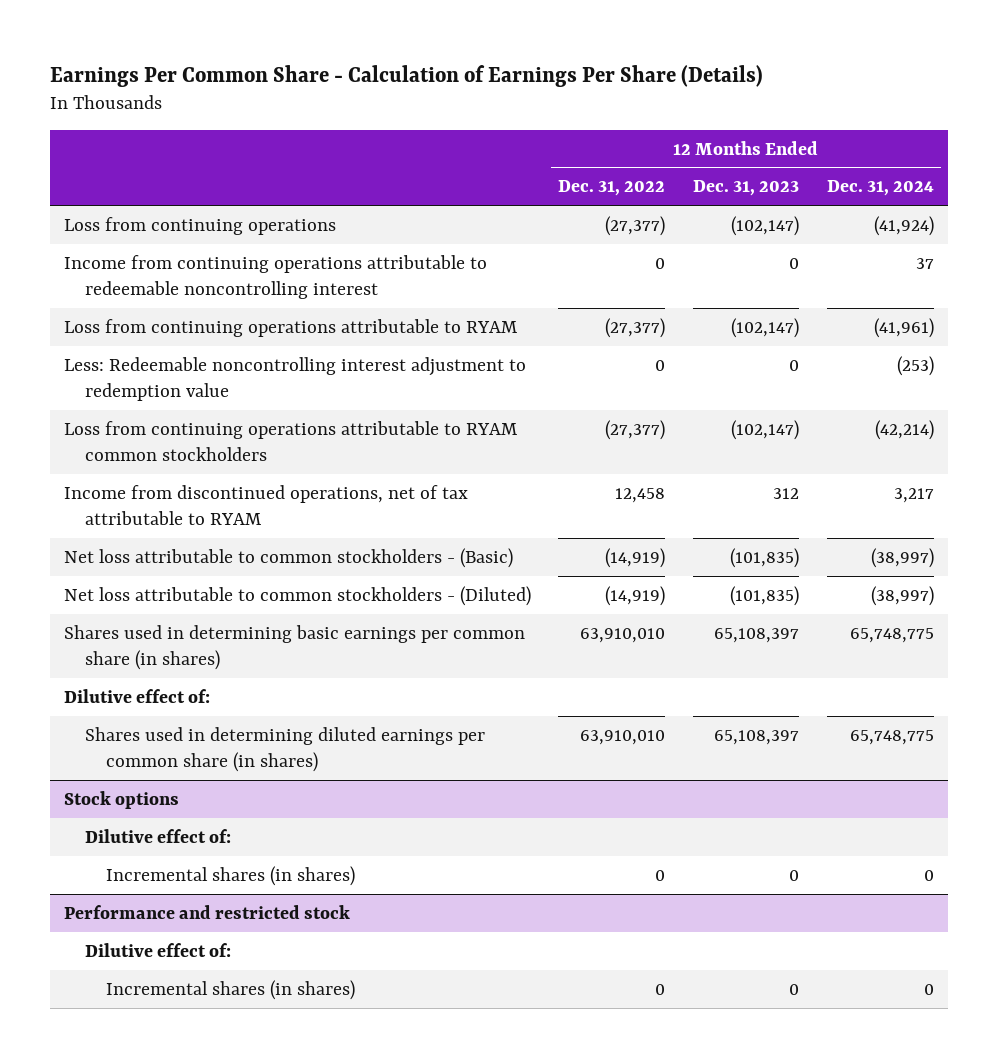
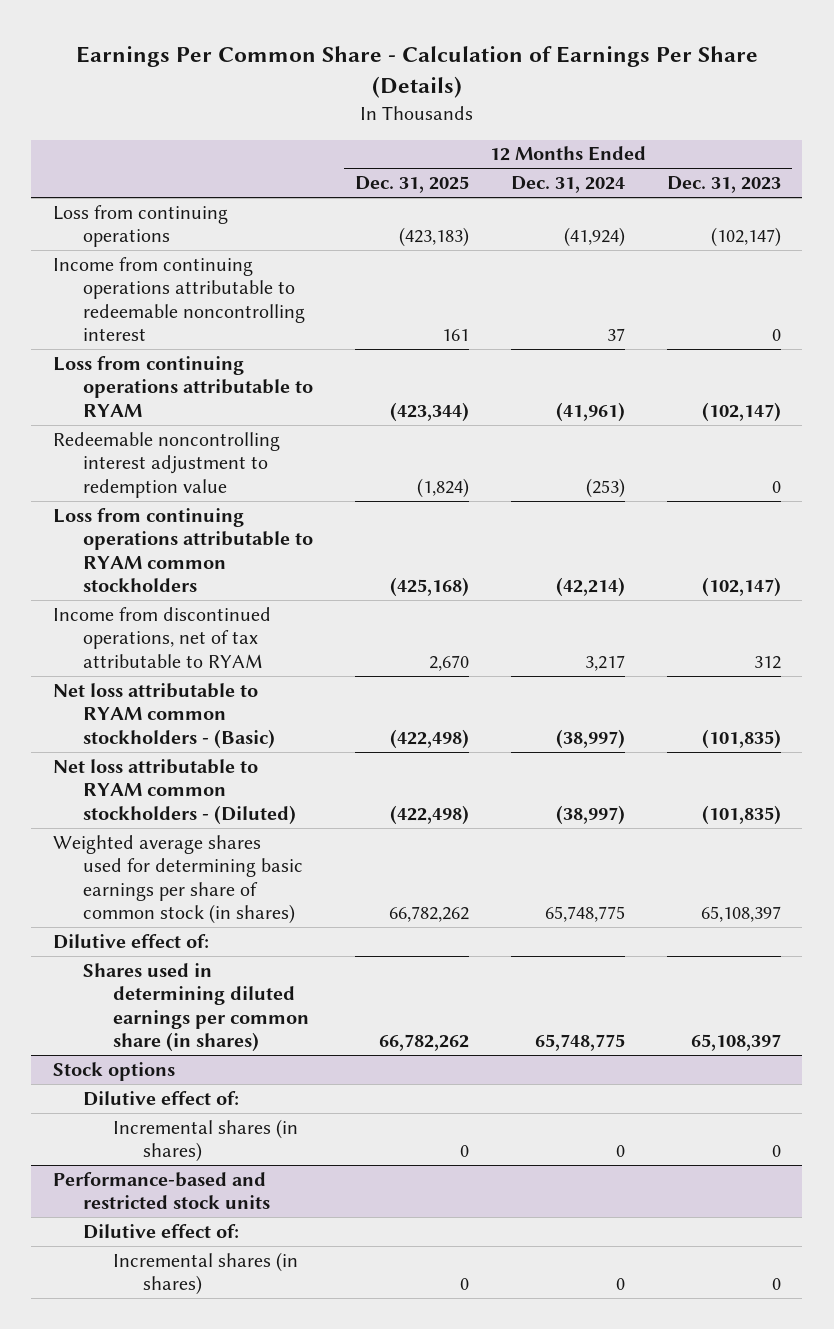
[558,180,666,197] Dec. 31, 2022 -> none
none -> [354,176,469,194] Dec. 31, 2025
[63,356,526,402] Less: Redeemable noncontrolling interest adjustment to redemption value -> [52,431,280,498] Redeemable noncontrolling interest adjustment to redemption value
[63,547,513,568] Net loss attributable to common stockholders - (Basic) -> [52,682,275,749] Net loss attributable to RYAM common stockholders - (Basic)
[63,585,531,606] Net loss attributable to common stockholders - (Diluted) -> [52,758,296,825] Net loss attributable to RYAM common stockholders - (Diluted)
[63,624,525,671] Shares used in determining basic earnings per common share (in shares) -> [52,834,303,925] Weighted average shares used for determining basic earnings per share of common stock (in shares)
[63,904,350,919] Performance and restricted stock -> [52,1171,270,1210] Performance-based and restricted stock units

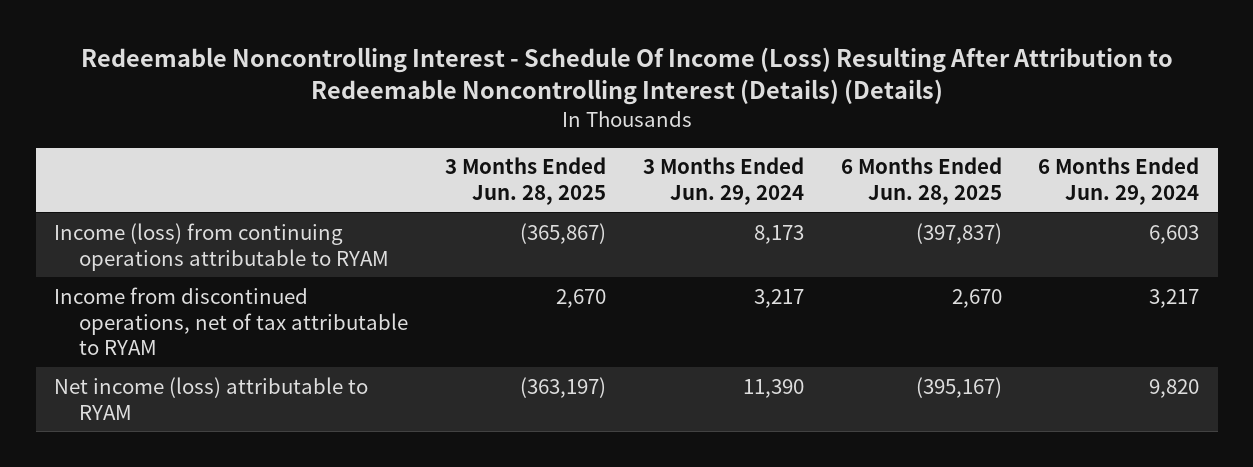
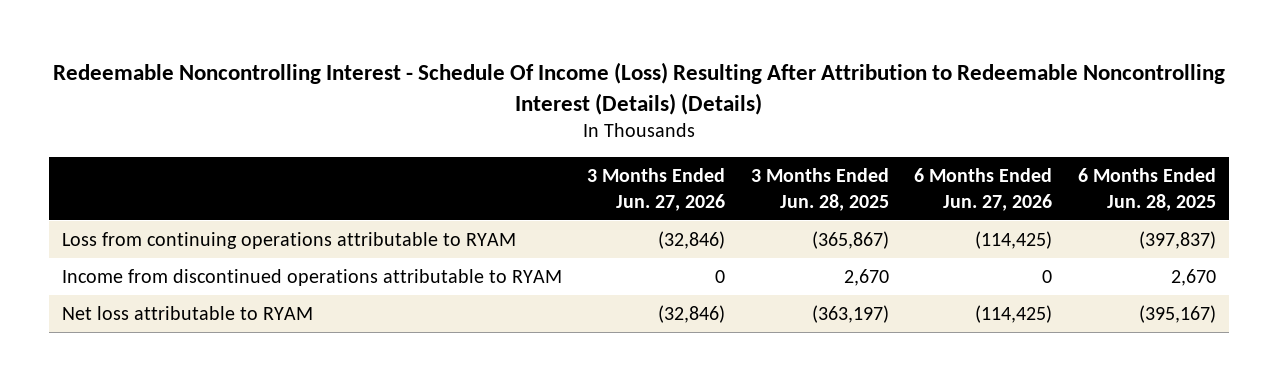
[642,157,804,206] 3 Months Ended Jun. 29, 2024 -> none
[1038,157,1200,206] 6 Months Ended Jun. 29, 2024 -> none
none -> [587,168,726,211] 3 Months Ended Jun. 27, 2026
none -> [914,168,1053,211] 6 Months Ended Jun. 27, 2026
[53,222,390,271] Income (loss) from continuing operations attributable to RYAM -> [61,231,516,249] Loss from continuing operations attributable to RYAM
[53,286,409,356] Income from discontinued operations, net of tax attributable to RYAM -> [61,268,562,286] Income from discontinued operations attributable to RYAM
[53,376,368,420] Net income (loss) attributable to RYAM -> [61,305,313,320] Net loss attributable to RYAM

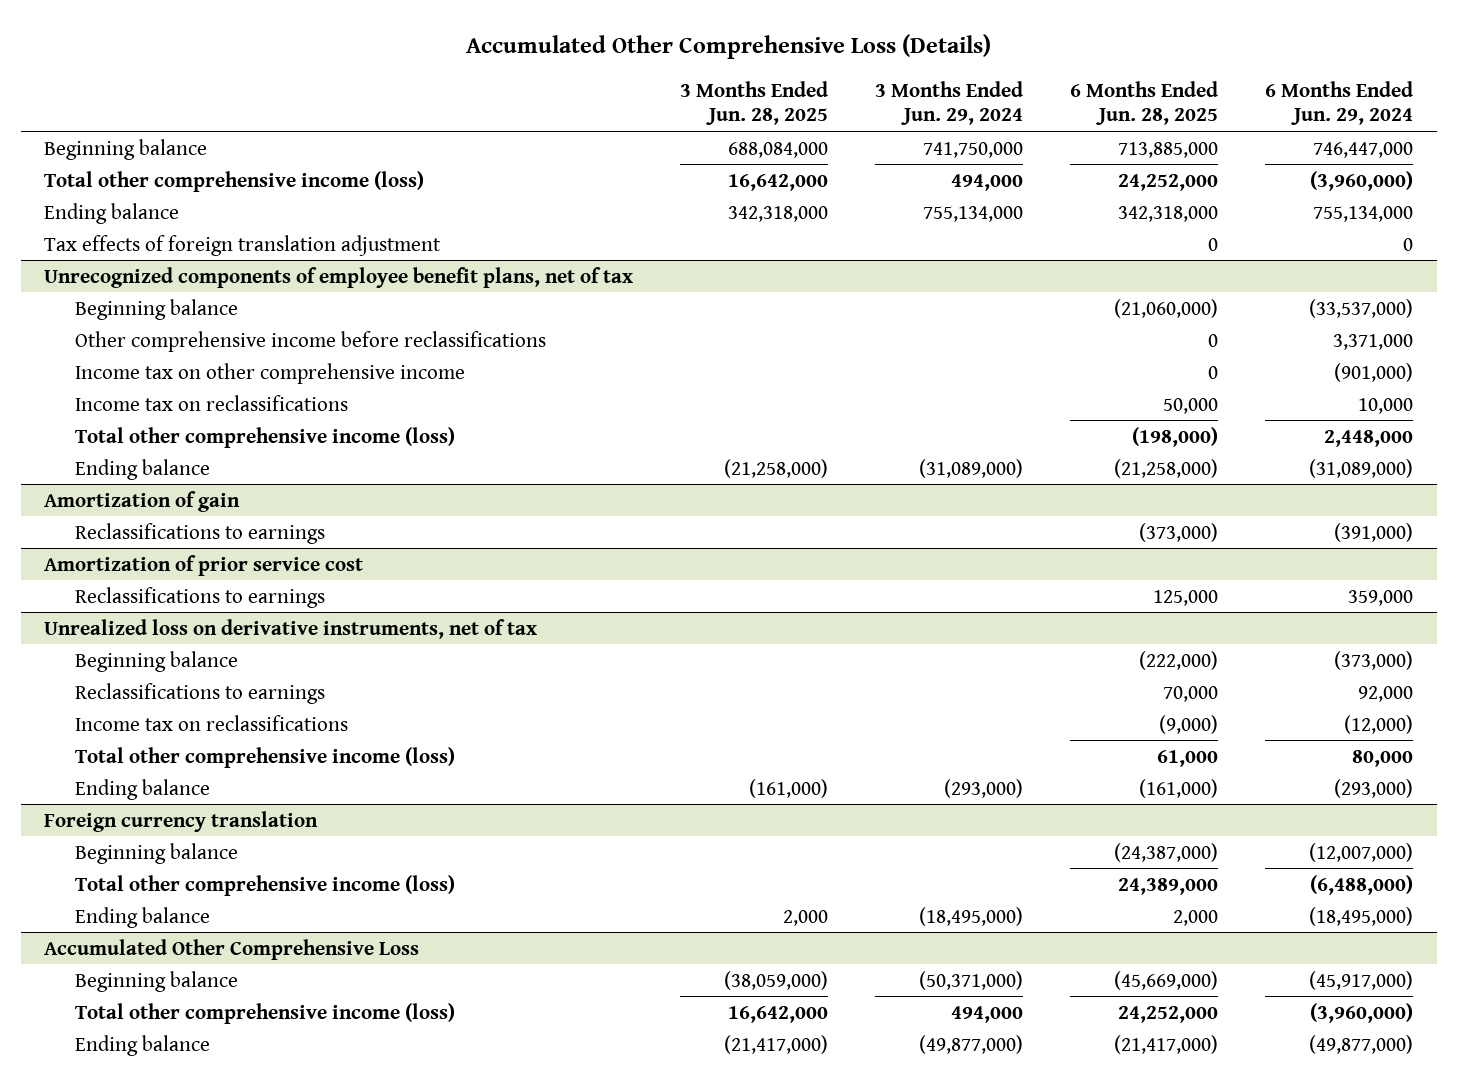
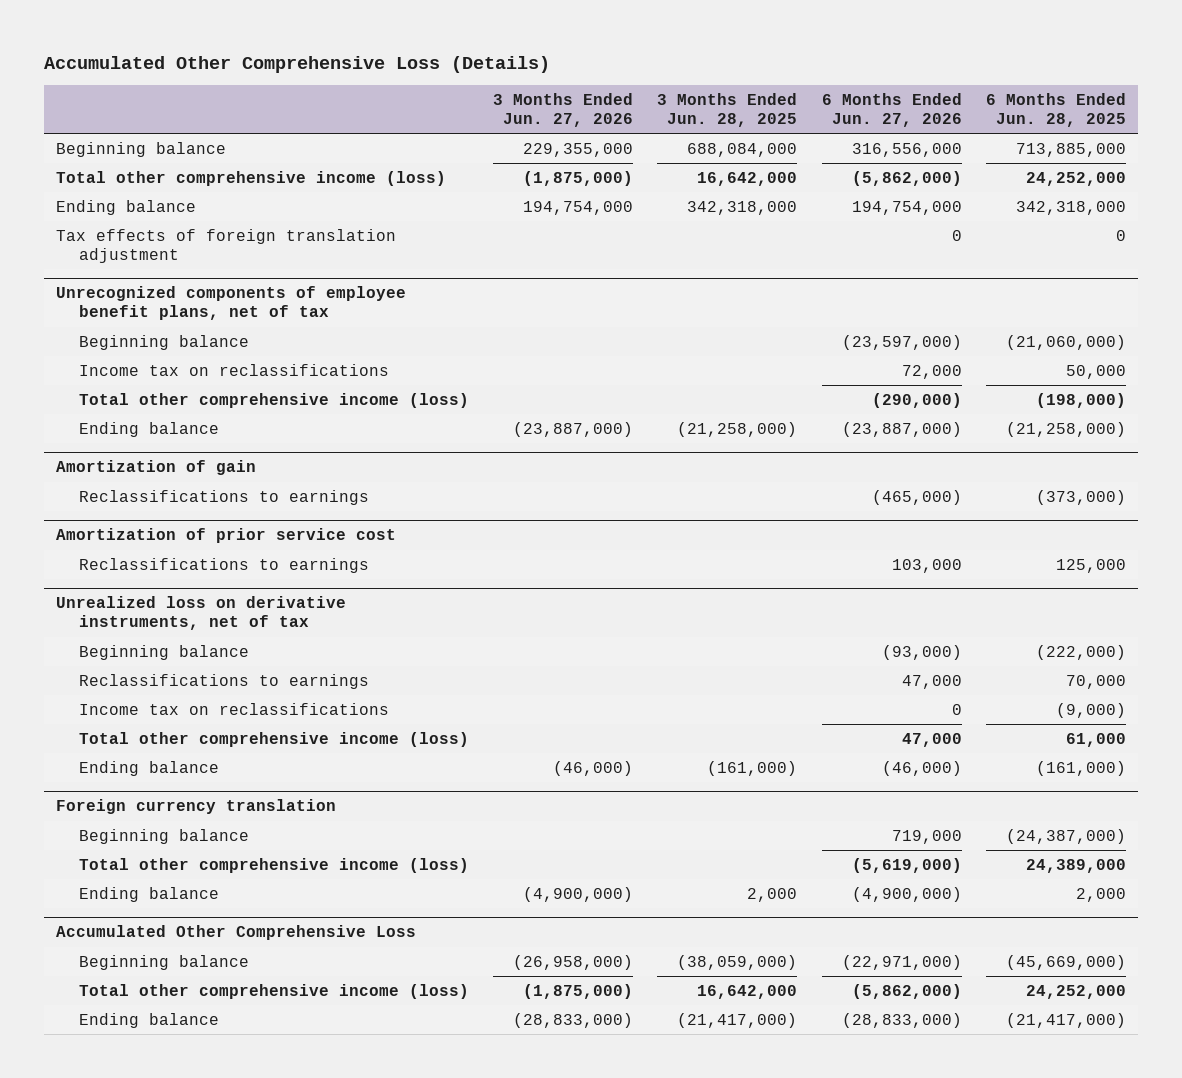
[875,80,1024,126] 3 Months Ended Jun. 29, 2024 -> none
[1265,80,1414,126] 6 Months Ended Jun. 29, 2024 -> none
none -> [493,92,634,127] 3 Months Ended Jun. 27, 2026
none -> [821,92,962,127] 6 Months Ended Jun. 27, 2026
[74,330,546,352] Other comprehensive income before reclassifications -> none
[74,362,465,384] Income tax on other comprehensive income -> none

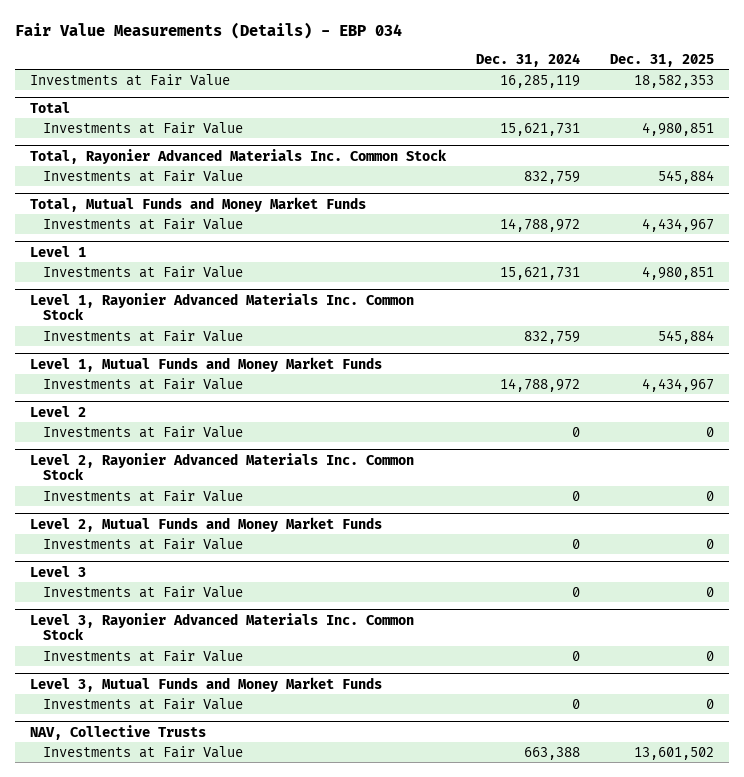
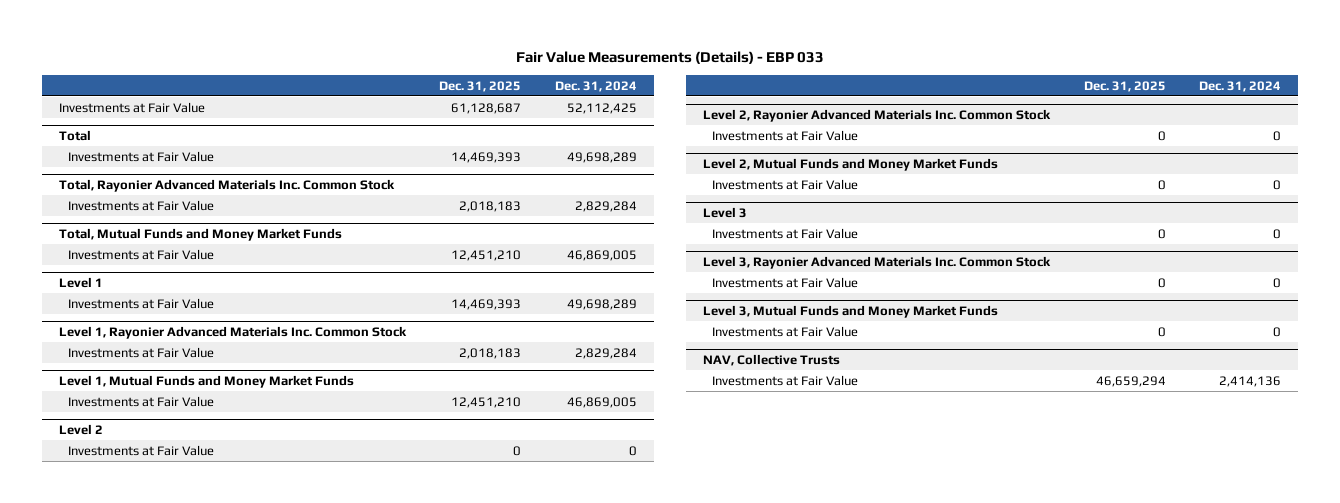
[15,21,403,39] Fair Value Measurements (Details) - EBP 034 -> [515,51,824,65] Fair Value Measurements (Details) - EBP 033
[500,74,581,88] 16,285,119 -> [566,102,637,114] 52,112,425
[634,74,715,88] 18,582,353 -> [451,102,522,114] 61,128,687
[500,122,581,136] 15,621,731 -> [566,151,637,163] 49,698,289
[642,121,715,136] 4,980,851 -> [451,151,522,163] 14,469,393
[524,170,581,184] 832,759 -> [574,200,637,212] 2,829,284
[658,169,715,184] 545,884 -> [459,200,522,212] 2,018,183
[500,217,581,232] 14,788,972 -> [566,249,637,261] 46,869,005
[642,217,715,232] 4,434,967 -> [451,249,522,261] 12,451,210
[500,266,581,280] 15,621,731 -> [566,298,637,310] 49,698,289
[642,265,715,280] 4,980,851 -> [451,298,522,310] 14,469,393
[524,330,581,344] 832,759 -> [574,347,637,359] 2,829,284
[658,329,715,344] 545,884 -> [459,347,522,359] 2,018,183
[500,377,581,392] 14,788,972 -> [566,396,637,408] 46,869,005
[642,377,715,392] 4,434,967 -> [451,396,522,408] 12,451,210
[524,746,581,760] 663,388 -> [1219,375,1282,387] 2,414,136
[634,746,715,760] 13,601,502 -> [1095,375,1166,387] 46,659,294

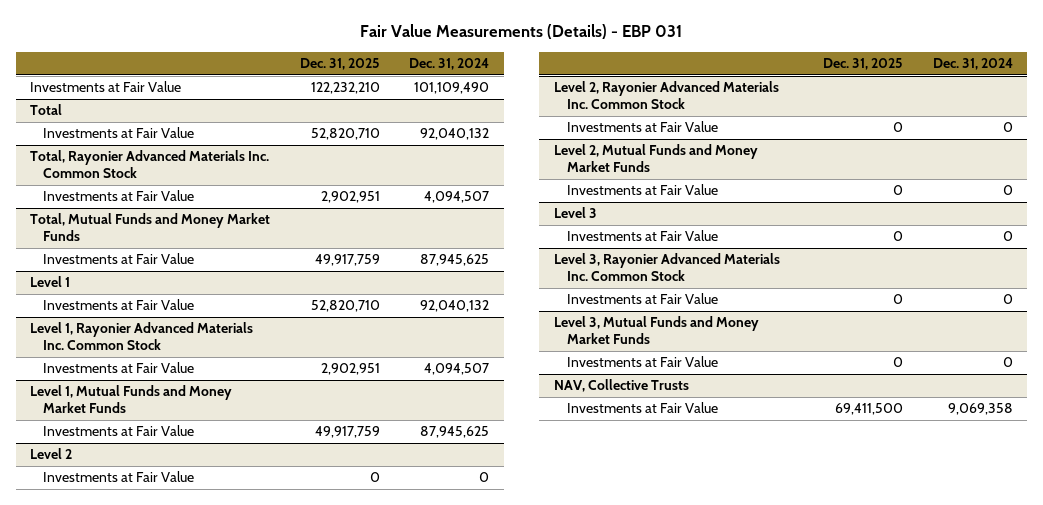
[515,51,824,65] Fair Value Measurements (Details) - EBP 033 -> [360,24,683,40] Fair Value Measurements (Details) - EBP 031
[451,102,522,114] 61,128,687 -> [310,82,380,95] 122,232,210
[566,102,637,114] 52,112,425 -> [413,82,489,95] 101,109,490
[451,151,522,163] 14,469,393 -> [310,128,380,141] 52,820,710
[566,151,637,163] 49,698,289 -> [419,128,489,141] 92,040,132
[459,200,522,212] 2,018,183 -> [320,191,380,204] 2,902,951
[574,200,637,212] 2,829,284 -> [423,191,489,204] 4,094,507
[451,249,522,261] 12,451,210 -> [314,254,380,267] 49,917,759
[566,249,637,261] 46,869,005 -> [419,254,489,267] 87,945,625
[451,298,522,310] 14,469,393 -> [310,300,380,313] 52,820,710
[566,298,637,310] 49,698,289 -> [419,300,489,313] 92,040,132
[459,347,522,359] 2,018,183 -> [320,363,380,376] 2,902,951
[574,347,637,359] 2,829,284 -> [423,363,489,376] 4,094,507
[451,396,522,408] 12,451,210 -> [314,426,380,439] 49,917,759
[566,396,637,408] 46,869,005 -> [419,426,489,439] 87,945,625
[1095,375,1166,387] 46,659,294 -> [835,403,904,416] 69,411,500
[1219,375,1282,387] 2,414,136 -> [947,403,1013,416] 9,069,358

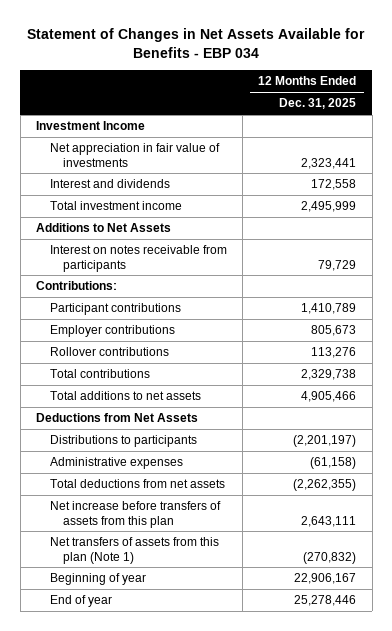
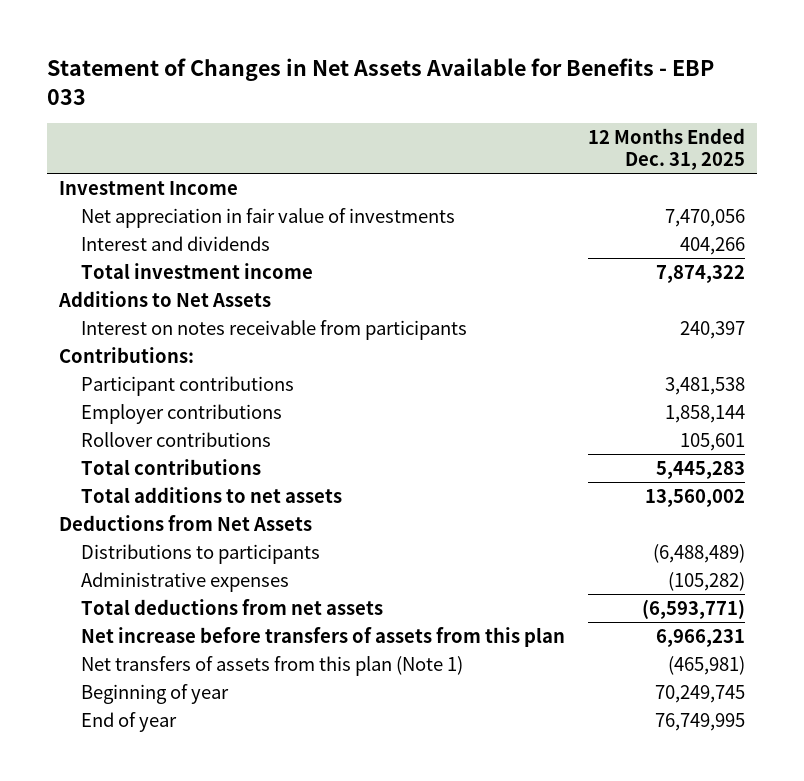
[27,28,366,59] Statement of Changes in Net Assets Available for Benefits - EBP 034 -> [47,57,715,105] Statement of Changes in Net Assets Available for Benefits - EBP 033
[301,157,357,169] 2,323,441 -> [665,208,746,227] 7,470,056
[311,179,357,191] 172,558 -> [680,236,746,255] 404,266
[301,201,357,213] 2,495,999 -> [656,264,746,283] 7,874,322
[318,259,357,271] 79,729 -> [680,320,746,339] 240,397
[301,303,357,315] 1,410,789 -> [665,376,746,395] 3,481,538
[311,325,357,337] 805,673 -> [665,404,746,423] 1,858,144
[311,347,357,359] 113,276 -> [680,432,746,451] 105,601
[301,369,357,381] 2,329,738 -> [656,460,746,479] 5,445,283
[301,391,357,403] 4,905,466 -> [645,488,746,507] 13,560,002
[293,435,357,448] (2,201,197) -> [653,543,746,563] (6,488,489)
[310,457,357,470] (61,158) -> [668,571,746,591] (105,282)
[293,479,357,492] (2,262,355) -> [642,598,746,619] (6,593,771)
[301,515,357,527] 2,643,111 -> [656,628,746,647] 6,966,231
[303,551,357,564] (270,832) -> [668,655,746,675] (465,981)
[294,573,357,585] 22,906,167 -> [655,684,746,703] 70,249,745
[294,595,357,607] 25,278,446 -> [655,712,746,731] 76,749,995

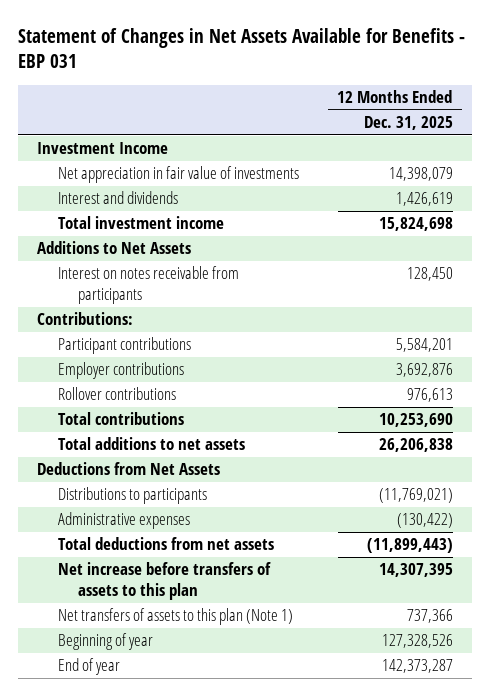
[47,57,715,105] Statement of Changes in Net Assets Available for Benefits - EBP 033 -> [17,27,465,69] Statement of Changes in Net Assets Available for Benefits - EBP 031
[665,208,746,227] 7,470,056 -> [388,167,453,182] 14,398,079
[680,236,746,255] 404,266 -> [395,192,453,207] 1,426,619
[656,264,746,283] 7,874,322 -> [378,217,453,232] 15,824,698
[680,320,746,339] 240,397 -> [406,267,453,282] 128,450
[665,376,746,395] 3,481,538 -> [395,338,453,353] 5,584,201
[665,404,746,423] 1,858,144 -> [395,363,453,378] 3,692,876
[680,432,746,451] 105,601 -> [406,388,453,403] 976,613
[656,460,746,479] 5,445,283 -> [378,413,453,428] 10,253,690
[645,488,746,507] 13,560,002 -> [378,438,453,453] 26,206,838
[653,543,746,563] (6,488,489) -> [378,488,453,504] (11,769,021)
[668,571,746,591] (105,282) -> [396,513,453,529] (130,422)
[642,598,746,619] (6,593,771) -> [366,538,453,554] (11,899,443)
[80,626,565,647] Net increase before transfers of assets from this plan -> [57,562,271,601] Net increase before transfers of assets to this plan
[656,628,746,647] 6,966,231 -> [378,563,453,578] 14,307,395
[80,655,463,676] Net transfers of assets from this plan (Note 1) -> [57,608,293,626] Net transfers of assets to this plan (Note 1)
[668,655,746,675] (465,981) -> [406,609,453,624] 737,366
[655,684,746,703] 70,249,745 -> [381,634,453,649] 127,328,526
[655,712,746,731] 76,749,995 -> [381,659,453,674] 142,373,287

